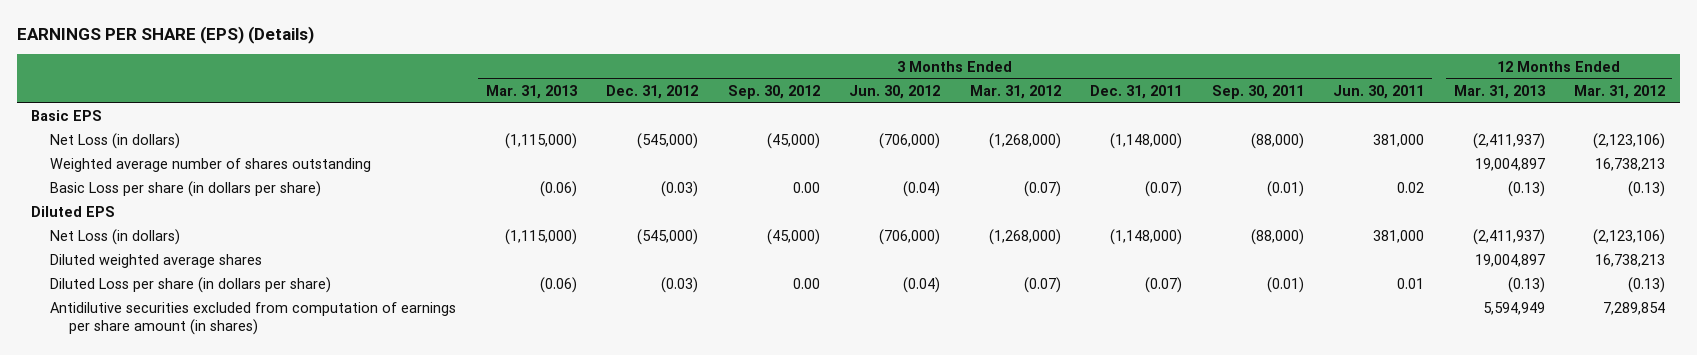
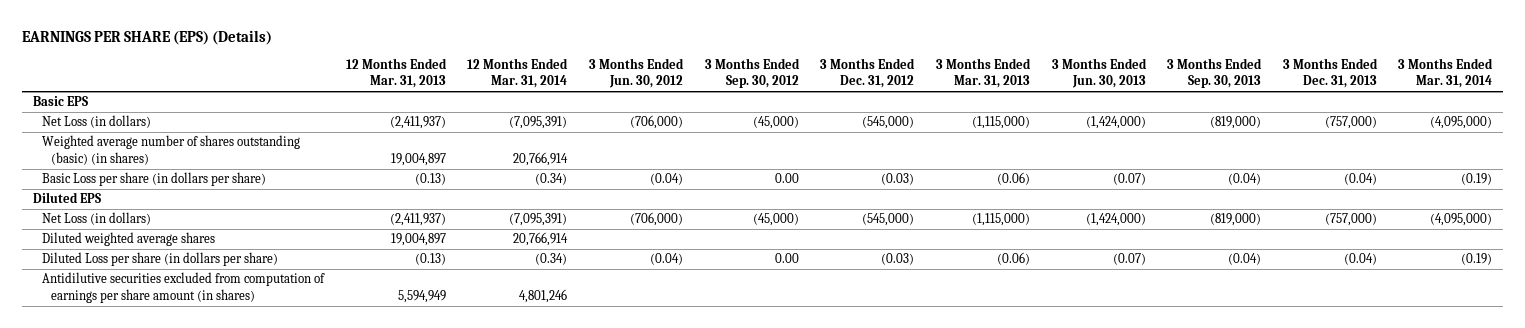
[969,84,1061,99] Mar. 31, 2012 -> none
[1090,84,1183,99] Dec. 31, 2011 -> none
[1211,84,1304,99] Sep. 30, 2011 -> none
[1333,84,1425,99] Jun. 30, 2011 -> none
[1574,84,1666,99] Mar. 31, 2012 -> none
none -> [467,58,569,89] 12 Months Ended Mar. 31, 2014
none -> [1051,58,1147,89] 3 Months Ended Jun. 30, 2013
none -> [1167,58,1263,89] 3 Months Ended Sep. 30, 2013
none -> [1282,58,1378,89] 3 Months Ended Dec. 31, 2013
none -> [1398,58,1494,89] 3 Months Ended Mar. 31, 2014
[50,158,372,173] Weighted average number of shares outstanding -> [42,135,301,165] Weighted average number of shares outstanding (basic) (in shares)

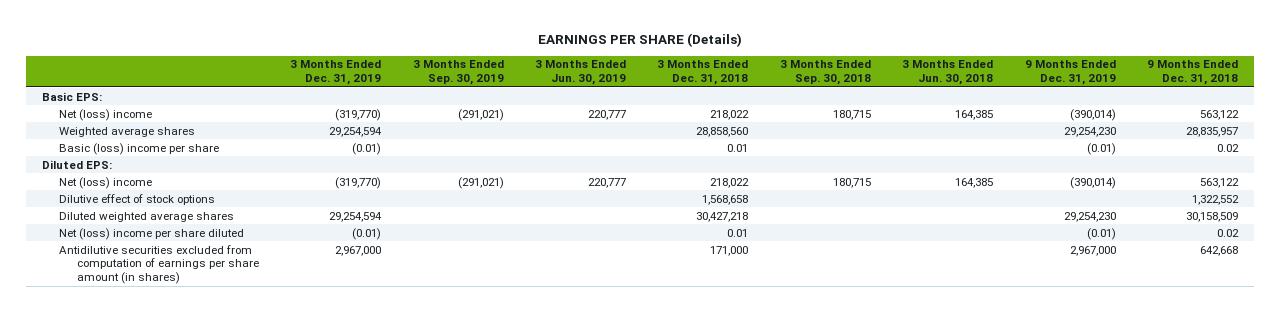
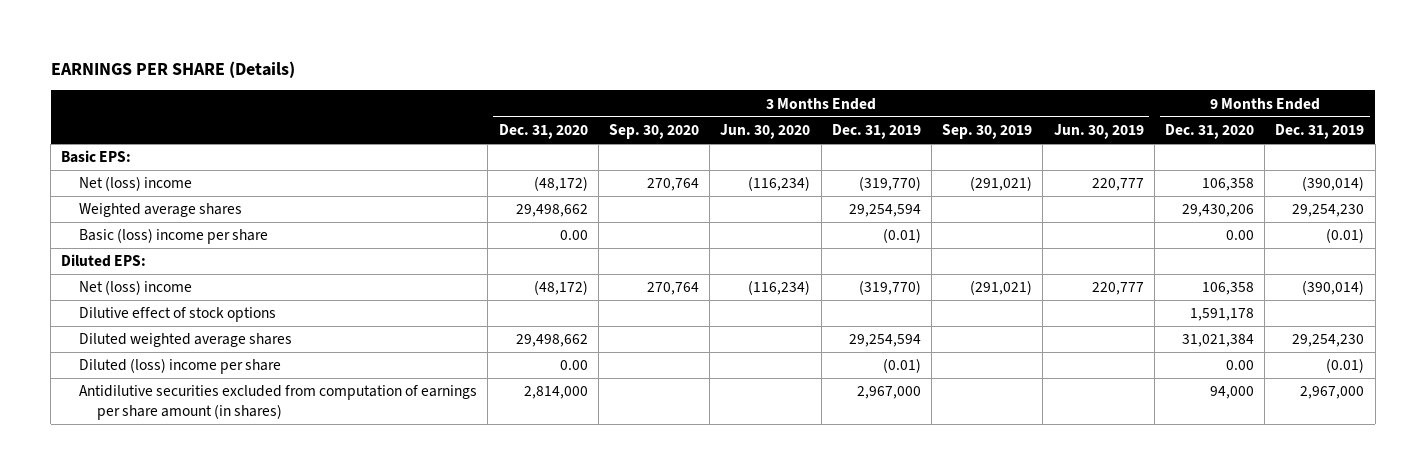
[657,60,749,86] 3 Months Ended Dec. 31, 2018 -> none
[779,60,871,86] 3 Months Ended Sep. 30, 2018 -> none
[902,60,994,86] 3 Months Ended Jun. 30, 2018 -> none
[1146,60,1238,86] 9 Months Ended Dec. 31, 2018 -> none
none -> [498,124,588,140] Dec. 31, 2020
none -> [608,124,699,140] Sep. 30, 2020
none -> [720,124,811,140] Jun. 30, 2020
none -> [1165,124,1255,140] Dec. 31, 2020
[59,227,245,240] Net (loss) income per share diluted -> [79,358,282,375] Diluted (loss) income per share

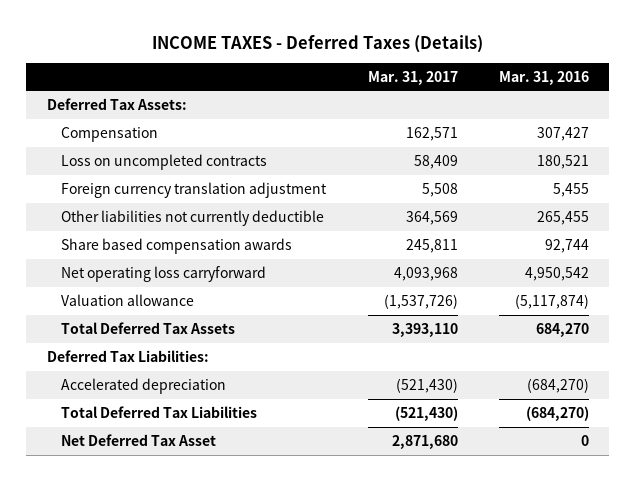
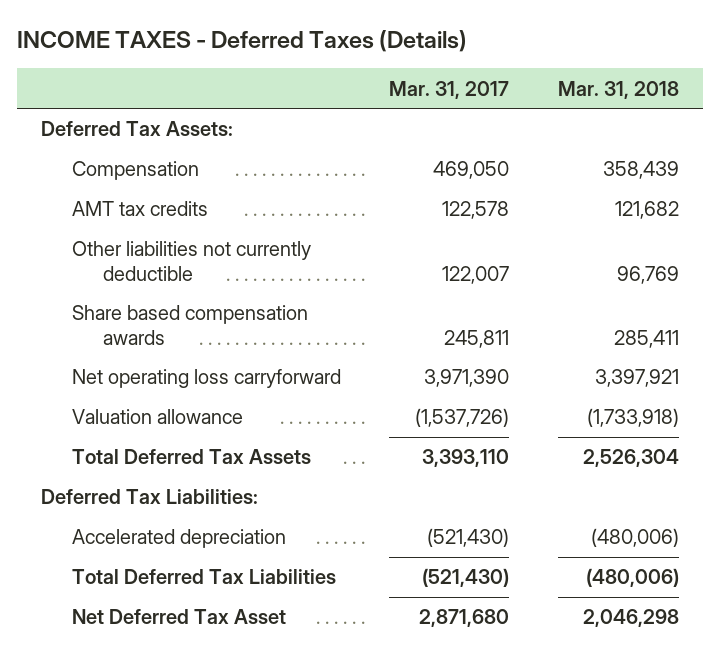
[498,70,589,85] Mar. 31, 2016 -> none
none -> [557,80,679,99] Mar. 31, 2018
[61,154,268,171] Loss on uncompleted contracts -> none
[61,182,328,199] Foreign currency translation adjustment -> none
[405,127,458,142] 162,571 -> [433,161,510,180] 469,050
none -> [71,201,208,217] AMT tax credits
[405,211,458,226] 364,569 -> [442,265,510,284] 122,007
[393,267,458,282] 4,093,968 -> [424,369,510,388] 3,971,390

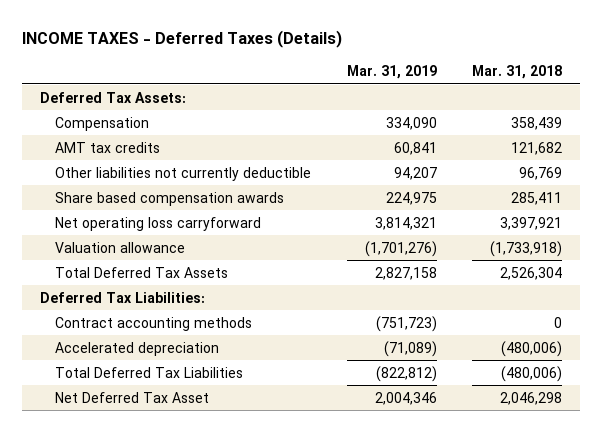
[389,80,510,99] Mar. 31, 2017 -> none
none -> [346,64,437,79] Mar. 31, 2019
none -> [55,316,253,331] Contract accounting methods

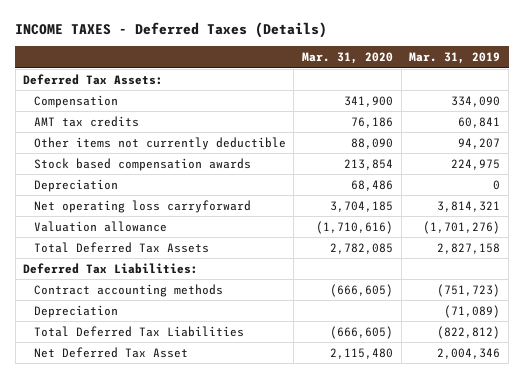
[472,64,563,79] Mar. 31, 2018 -> none
none -> [302,52,394,65] Mar. 31, 2020
[55,166,312,181] Other liabilities not currently deductible -> [33,136,286,150] Other items not currently deductible
[55,191,285,206] Share based compensation awards -> [33,157,251,171] Stock based compensation awards
none -> [33,178,118,192] Depreciation
[55,341,220,356] Accelerated depreciation -> [33,304,118,318] Depreciation

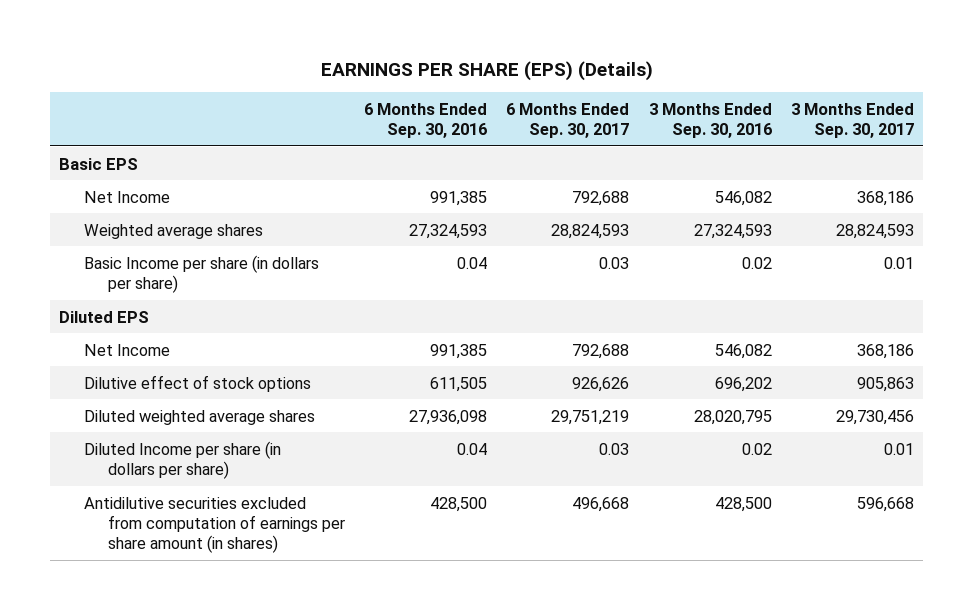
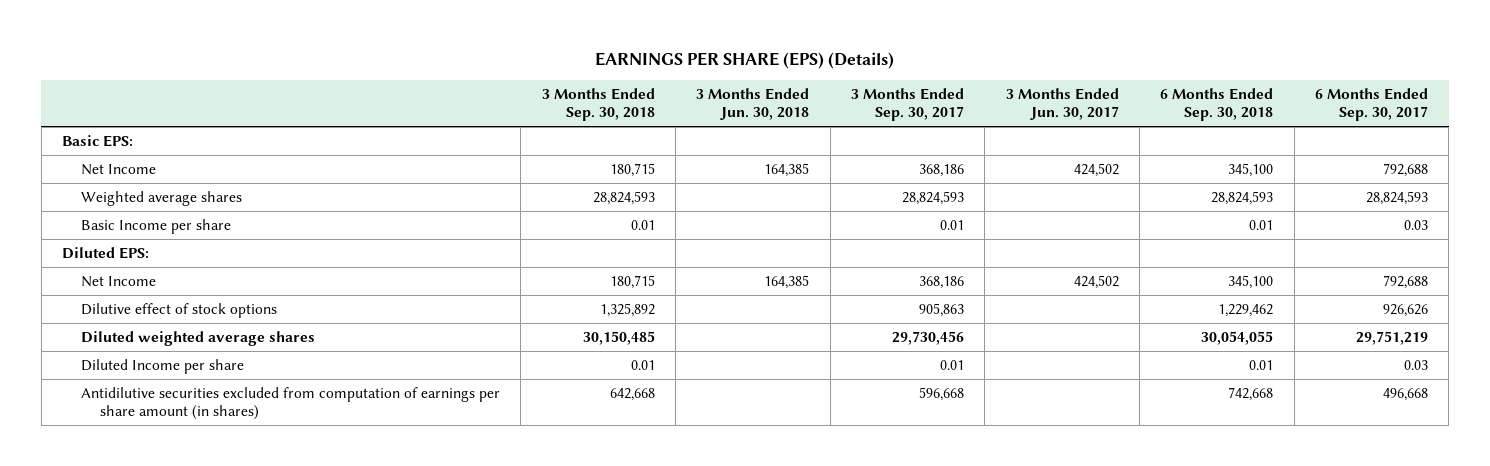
[363,102,487,139] 6 Months Ended Sep. 30, 2016 -> none
[648,102,772,139] 3 Months Ended Sep. 30, 2016 -> none
none -> [541,88,655,122] 3 Months Ended Sep. 30, 2018
none -> [696,88,810,121] 3 Months Ended Jun. 30, 2018
none -> [1005,88,1119,121] 3 Months Ended Jun. 30, 2017
none -> [1160,88,1274,122] 6 Months Ended Sep. 30, 2018
[59,157,139,170] Basic EPS -> [61,135,133,148] Basic EPS:
[83,254,319,293] Basic Income per share (in dollars per share) -> [81,219,232,235] Basic Income per share
[59,310,150,323] Diluted EPS -> [61,247,149,260] Diluted EPS:
[83,440,281,479] Diluted Income per share (in dollars per share) -> [81,359,245,375] Diluted Income per share

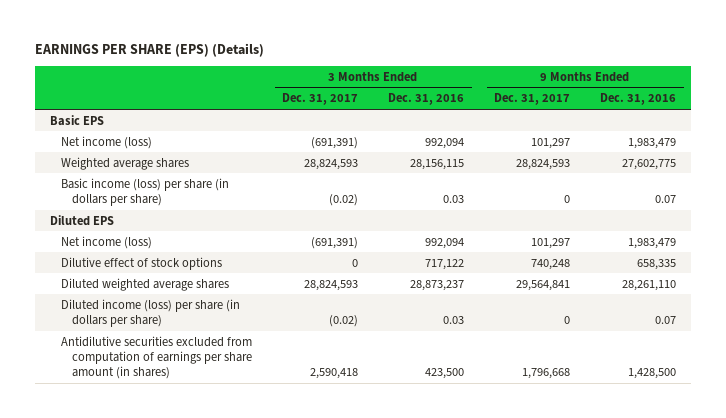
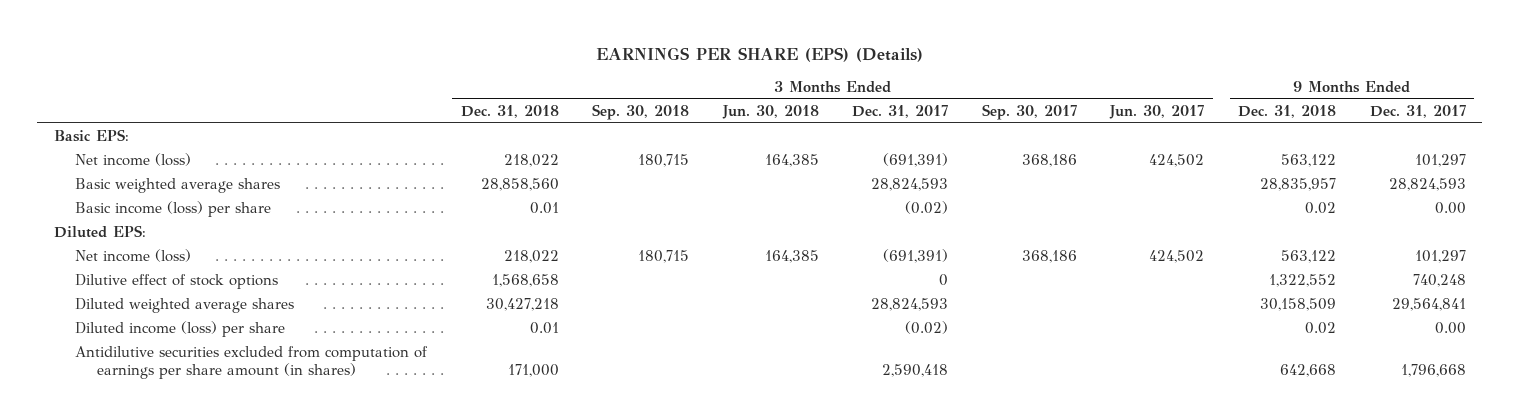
[388,93,465,106] Dec. 31, 2016 -> none
[600,93,677,106] Dec. 31, 2016 -> none
none -> [460,105,559,119] Dec. 31, 2018
none -> [592,104,690,121] Sep. 30, 2018
none -> [721,105,819,120] Jun. 30, 2018
none -> [981,104,1077,121] Sep. 30, 2017
none -> [1109,105,1205,120] Jun. 30, 2017
none -> [1237,105,1336,119] Dec. 31, 2018
[50,114,105,126] Basic EPS -> [53,129,129,143] Basic EPS:
[61,156,190,170] Weighted average shares -> [75,178,281,194] Basic weighted average shares
[61,177,230,206] Basic income (loss) per share (in dollars per share) -> [75,201,272,218] Basic income (loss) per share
[564,194,571,203] 0 -> [1434,202,1466,215] 0.00
[50,214,115,226] Diluted EPS -> [53,225,146,239] Diluted EPS:
[61,298,241,327] Diluted income (loss) per share (in dollars per share) -> [75,321,286,338] Diluted income (loss) per share
[564,315,571,324] 0 -> [1434,322,1466,335] 0.00

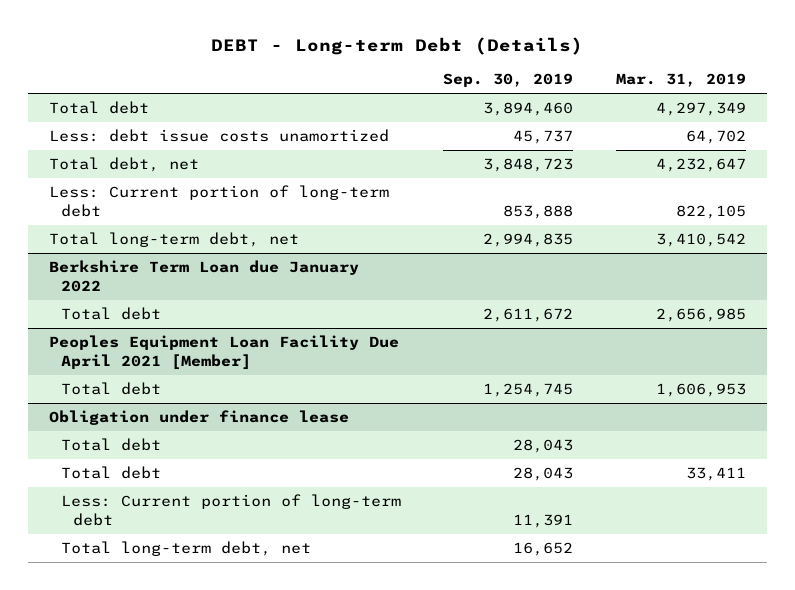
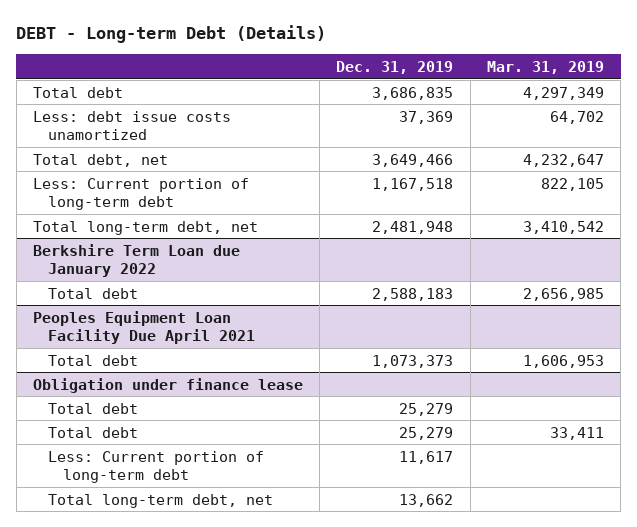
[443,73,574,88] Sep. 30, 2019 -> none
none -> [336,61,454,75] Dec. 31, 2019
[49,335,400,370] Peoples Equipment Loan Facility Due April 2021 [Member] -> [33,310,256,345] Peoples Equipment Loan Facility Due April 2021

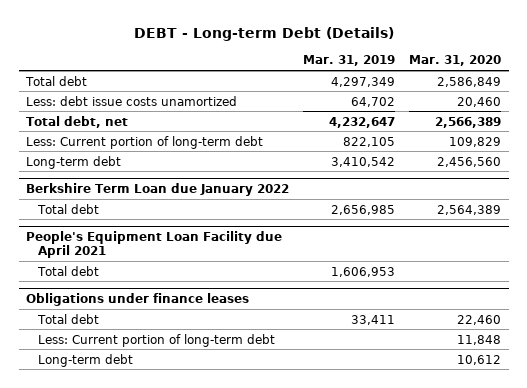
[336,61,454,75] Dec. 31, 2019 -> none
none -> [409,55,502,67] Mar. 31, 2020
[33,220,259,235] Total long-term debt, net -> [25,155,121,169] Long-term debt
[33,310,256,345] Peoples Equipment Loan Facility Due April 2021 -> [25,230,282,258] People's Equipment Loan Facility due April 2021
[48,402,139,414] Total debt -> none
[33,377,304,393] Obligation under finance lease -> [25,292,249,306] Obligations under finance leases
[48,493,274,508] Total long-term debt, net -> [38,353,134,367] Long-term debt

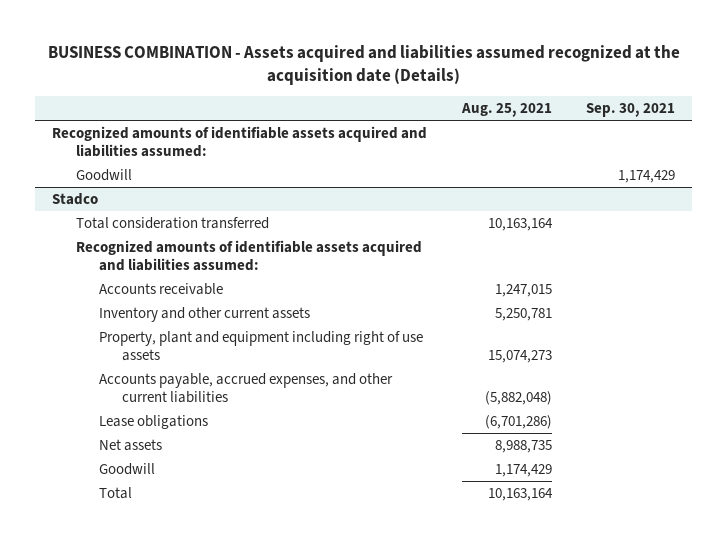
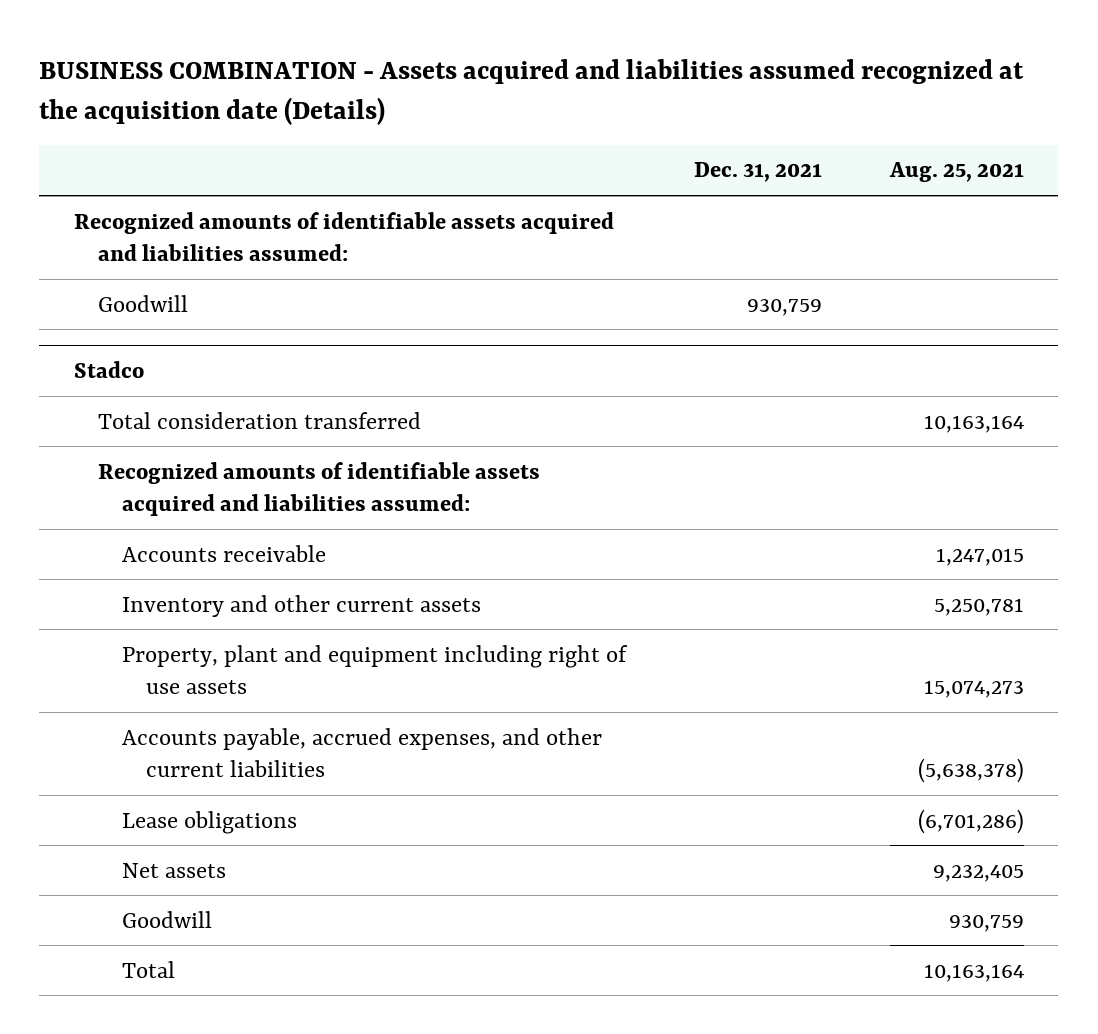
[585,102,675,117] Sep. 30, 2021 -> none
none -> [693,162,822,183] Dec. 31, 2021
[484,390,552,405] (5,882,048) -> [918,758,1025,784] (5,638,378)
[494,440,552,454] 8,988,735 -> [933,864,1025,882] 9,232,405
[494,464,552,478] 1,174,429 -> [949,914,1025,932] 930,759

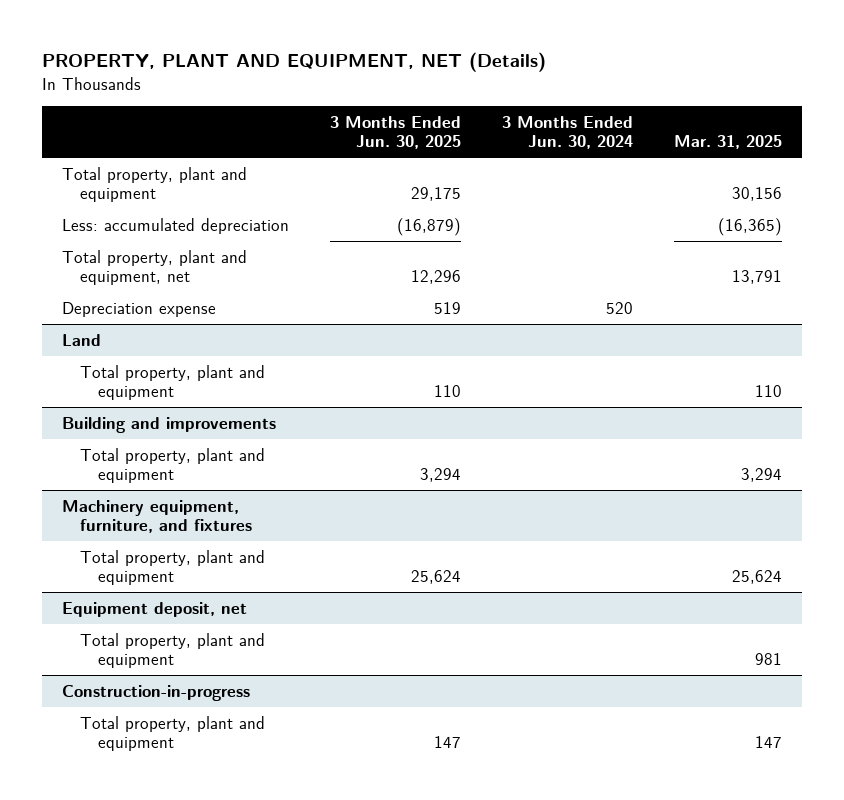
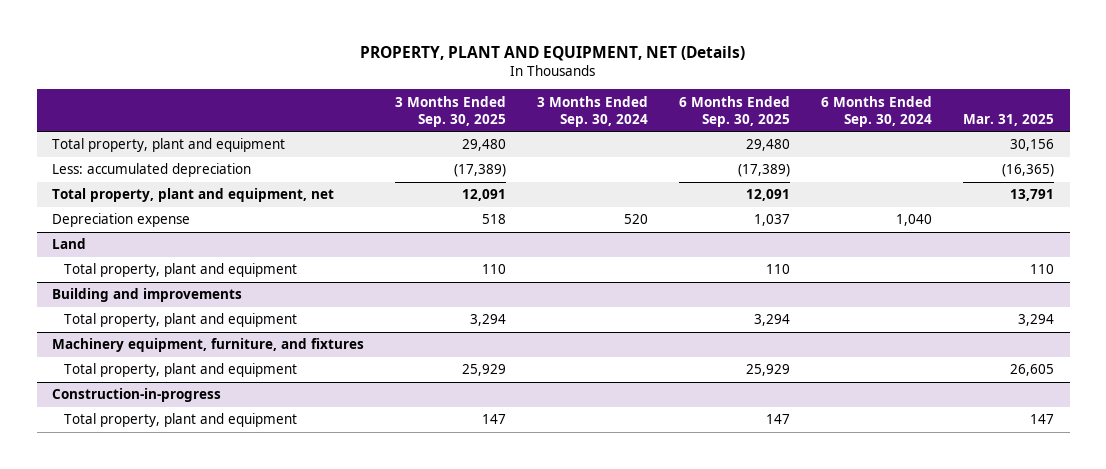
[329,115,461,149] 3 Months Ended Jun. 30, 2025 -> none
[501,115,633,149] 3 Months Ended Jun. 30, 2024 -> none
none -> [395,95,507,127] 3 Months Ended Sep. 30, 2025
none -> [537,95,649,127] 3 Months Ended Sep. 30, 2024
none -> [679,95,791,127] 6 Months Ended Sep. 30, 2025
none -> [821,95,933,127] 6 Months Ended Sep. 30, 2024
[61,601,247,617] Equipment deposit, net -> none
[80,632,266,668] Total property, plant and equipment -> none
[731,569,782,584] 25,624 -> [1010,364,1055,377] 26,605

